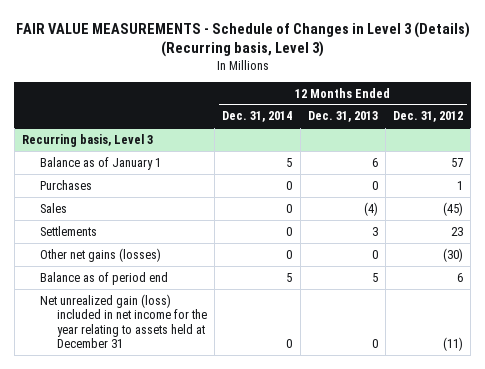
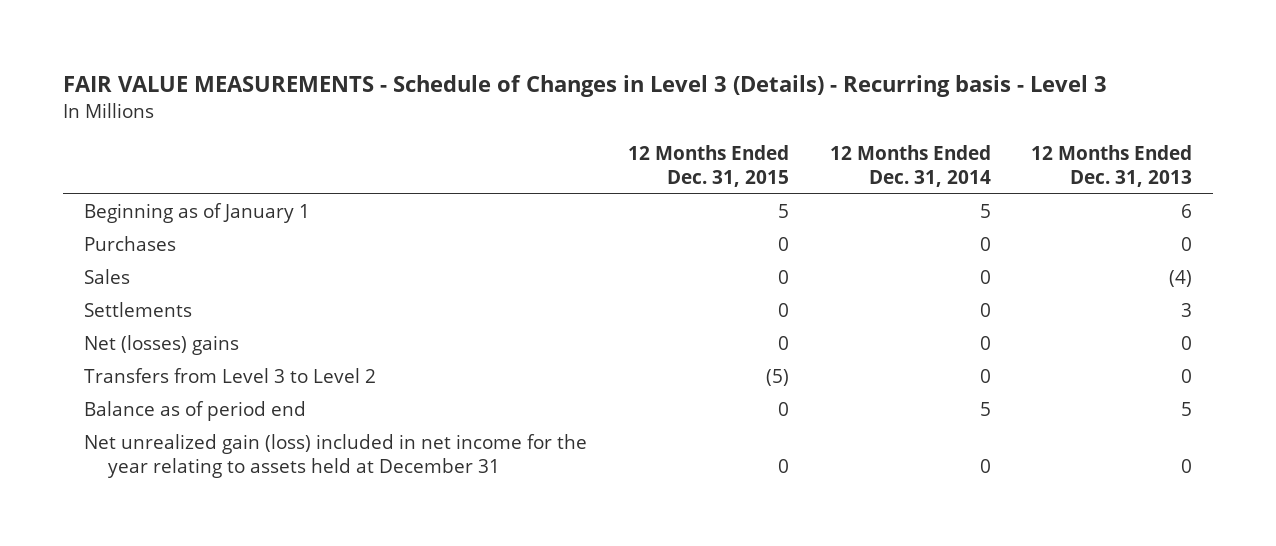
[15,21,470,57] FAIR VALUE MEASUREMENTS - Schedule of Changes in Level 3 (Details) (Recurring basis, Level 3) -> [63,75,1108,98] FAIR VALUE MEASUREMENTS - Schedule of Changes in Level 3 (Details) - Recurring basis - Level 3
[393,111,464,123] Dec. 31, 2012 -> none
none -> [627,145,789,187] 12 Months Ended Dec. 31, 2015
[22,133,154,147] Recurring basis, Level 3 -> none
[39,156,161,170] Balance as of January 1 -> [83,203,310,224] Beginning as of January 1
[39,247,161,262] Other net gains (losses) -> [83,335,239,356] Net (losses) gains
none -> [83,368,376,384] Transfers from Level 3 to Level 2

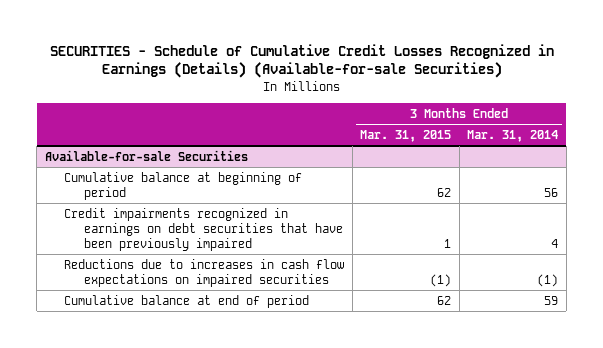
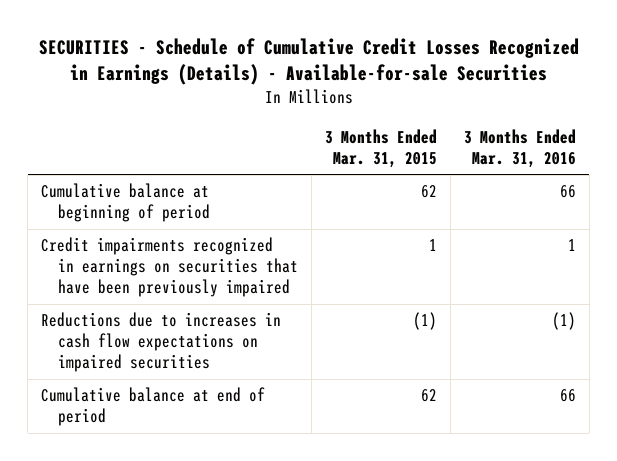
[49,43,554,79] SECURITIES - Schedule of Cumulative Credit Losses Recognized in Earnings (Details) (Available-for-sale Securities) -> [38,38,579,86] SECURITIES - Schedule of Cumulative Credit Losses Recognized in Earnings (Details) - Available-for-sale Securities
[467,130,559,143] Mar. 31, 2014 -> none
none -> [463,128,576,168] 3 Months Ended Mar. 31, 2016
[44,149,248,161] Available-for-sale Securities -> none
[64,207,343,251] Credit impairments recognized in earnings on debt securities that have been previously impaired -> [41,237,298,298] Credit impairments recognized in earnings on securities that have been previously impaired

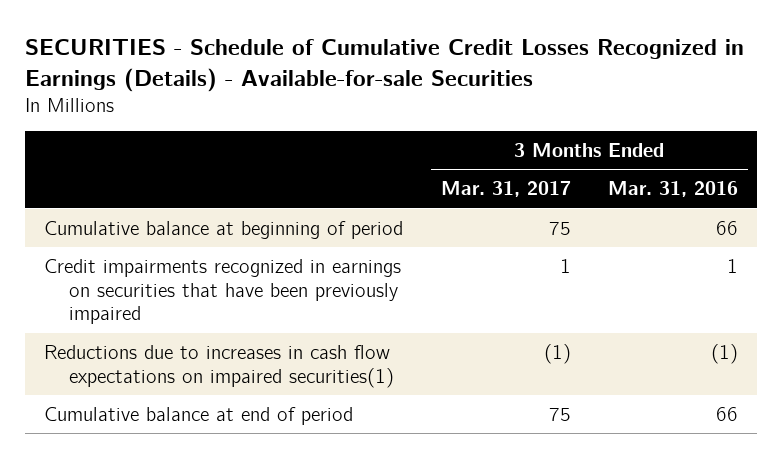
[324,128,437,168] 3 Months Ended Mar. 31, 2015 -> none
none -> [440,181,571,198] Mar. 31, 2017
[41,312,282,373] Reductions due to increases in cash flow expectations on impaired securities -> [43,344,395,388] Reductions due to increases in cash flow expectations on impaired securities(1)

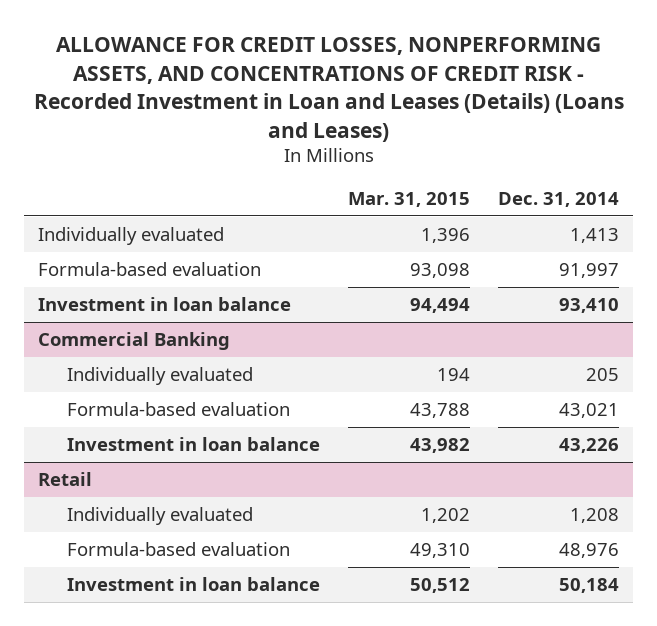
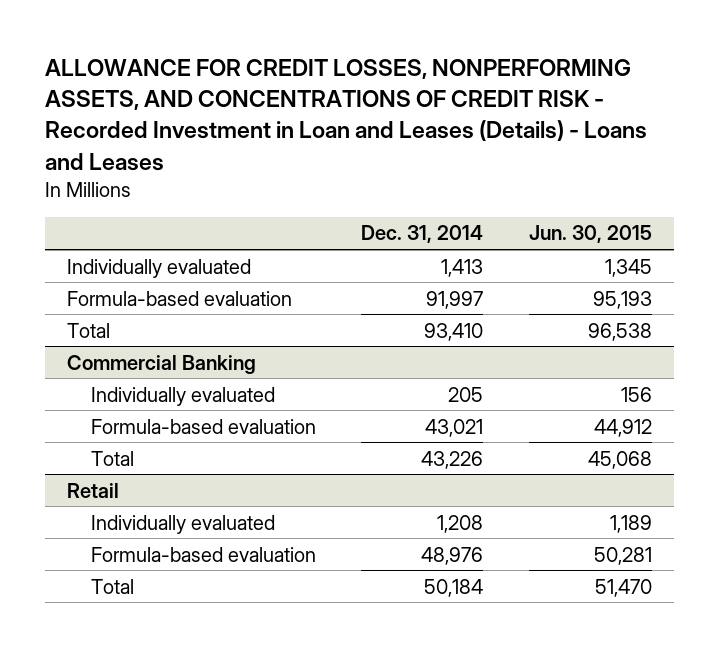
[33,37,624,142] ALLOWANCE FOR CREDIT LOSSES, NONPERFORMING ASSETS, AND CONCENTRATIONS OF CREDIT RISK - Recorded Investment in Loan and Leases (Details) (Loans and Leases) -> [44,58,647,171] ALLOWANCE FOR CREDIT LOSSES, NONPERFORMING ASSETS, AND CONCENTRATIONS OF CREDIT RISK - Recorded Investment in Loan and Leases (Details) - Loans and Leases
[347,191,470,207] Mar. 31, 2015 -> none
none -> [528,225,652,244] Jun. 30, 2015
[38,297,292,312] Investment in loan balance -> [67,322,111,338] Total
[66,437,320,452] Investment in loan balance -> [90,450,134,466] Total
[66,577,320,592] Investment in loan balance -> [90,578,134,594] Total

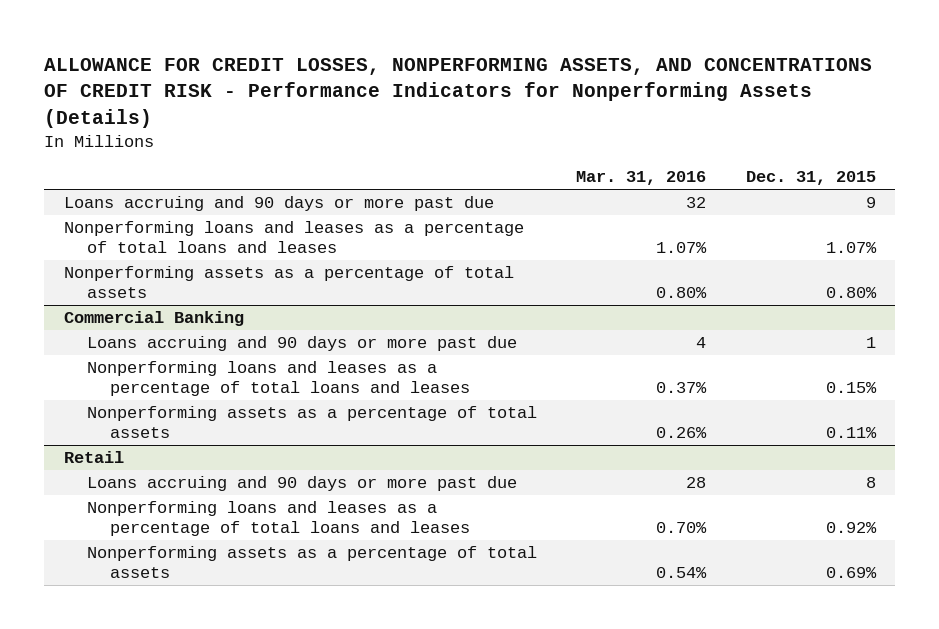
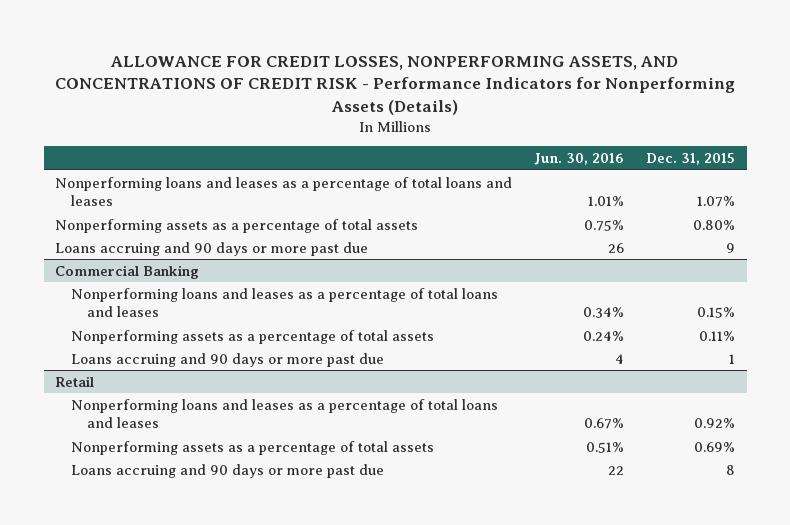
[576,171,707,186] Mar. 31, 2016 -> none
none -> [534,153,625,166] Jun. 30, 2016
[63,196,494,212] Loans accruing and 90 days or more past due -> [54,241,368,256] Loans accruing and 90 days or more past due
[87,336,518,352] Loans accruing and 90 days or more past due -> [70,352,384,367] Loans accruing and 90 days or more past due
[87,476,518,492] Loans accruing and 90 days or more past due -> [70,463,384,478] Loans accruing and 90 days or more past due

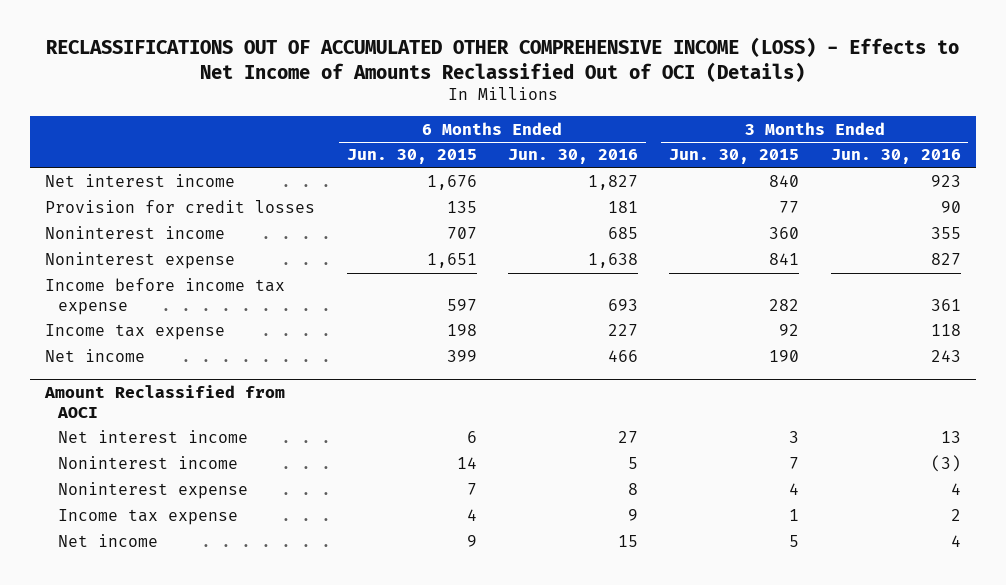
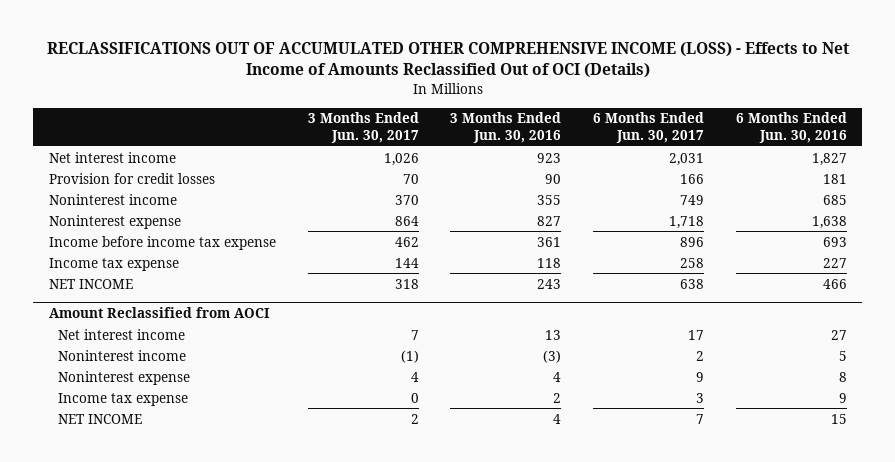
[346,149,477,165] Jun. 30, 2015 -> none
[669,149,800,165] Jun. 30, 2015 -> none
none -> [307,112,419,143] 3 Months Ended Jun. 30, 2017
none -> [592,112,704,143] 6 Months Ended Jun. 30, 2017
[45,349,146,363] Net income -> [48,278,133,289] NET INCOME
[57,534,158,548] Net income -> [58,413,143,424] NET INCOME

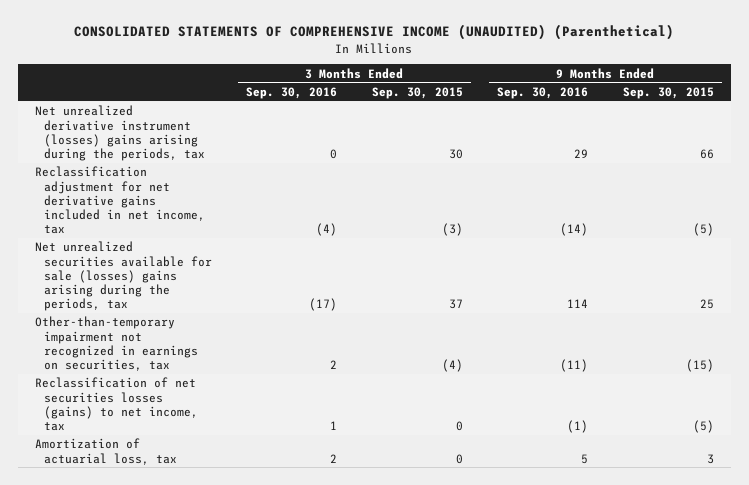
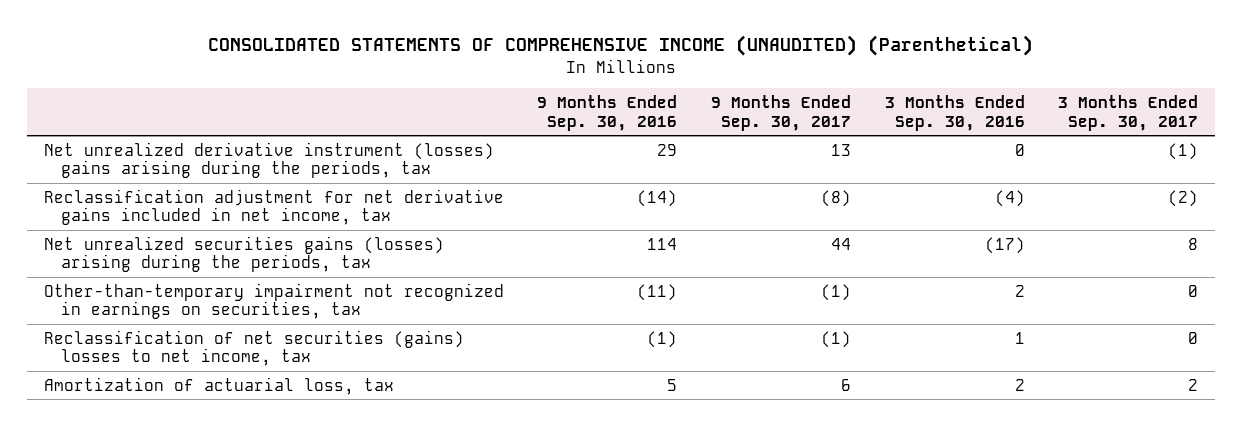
[371,86,463,99] Sep. 30, 2015 -> none
[622,86,714,99] Sep. 30, 2015 -> none
none -> [710,94,851,131] 9 Months Ended Sep. 30, 2017
none -> [1058,94,1199,131] 3 Months Ended Sep. 30, 2017
[35,241,212,312] Net unrealized securities available for sale (losses) gains arising during the periods, tax -> [43,235,444,273] Net unrealized securities gains (losses) arising during the periods, tax
[35,377,198,432] Reclassification of net securities losses (gains) to net income, tax -> [43,329,464,367] Reclassification of net securities (gains) losses to net income, tax

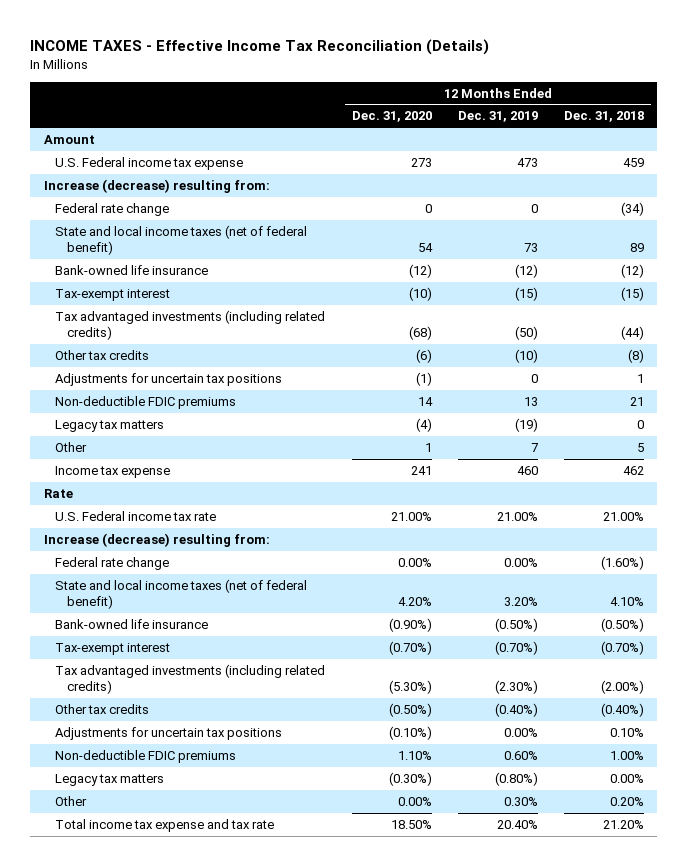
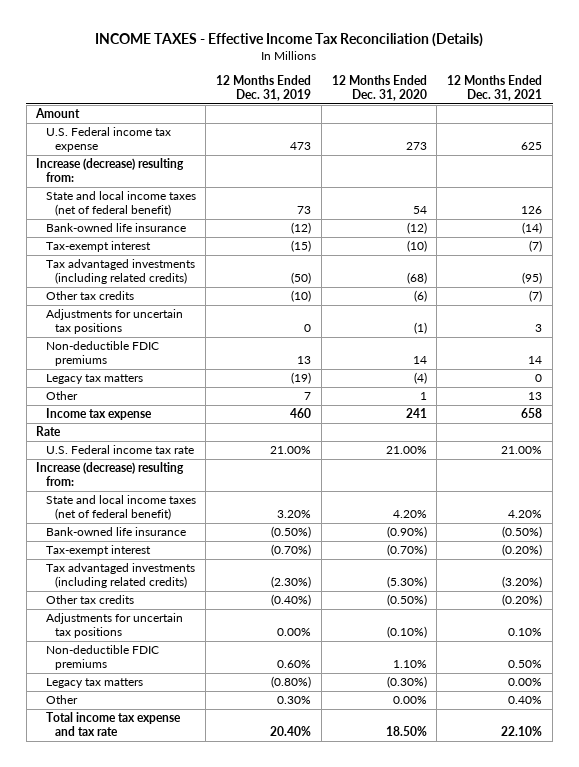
[564,111,645,123] Dec. 31, 2018 -> none
none -> [447,74,543,101] 12 Months Ended Dec. 31, 2021
[55,202,170,216] Federal rate change -> none
[55,556,170,570] Federal rate change -> none

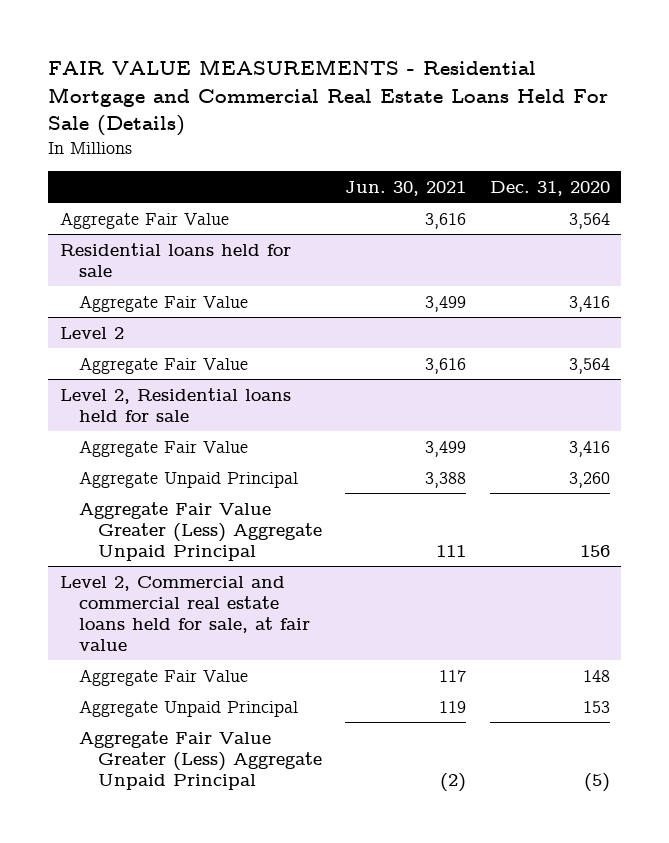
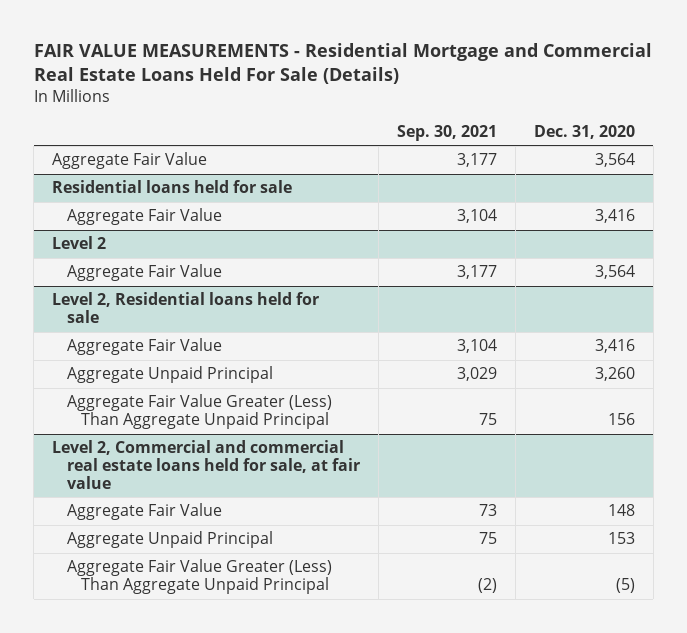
[345,180,467,196] Jun. 30, 2021 -> none
none -> [396,124,497,141] Sep. 30, 2021
[78,501,322,561] Aggregate Fair Value Greater (Less) Aggregate Unpaid Principal -> [66,394,332,430] Aggregate Fair Value Greater (Less) Than Aggregate Unpaid Principal
[78,730,322,790] Aggregate Fair Value Greater (Less) Aggregate Unpaid Principal -> [66,559,332,595] Aggregate Fair Value Greater (Less) Than Aggregate Unpaid Principal

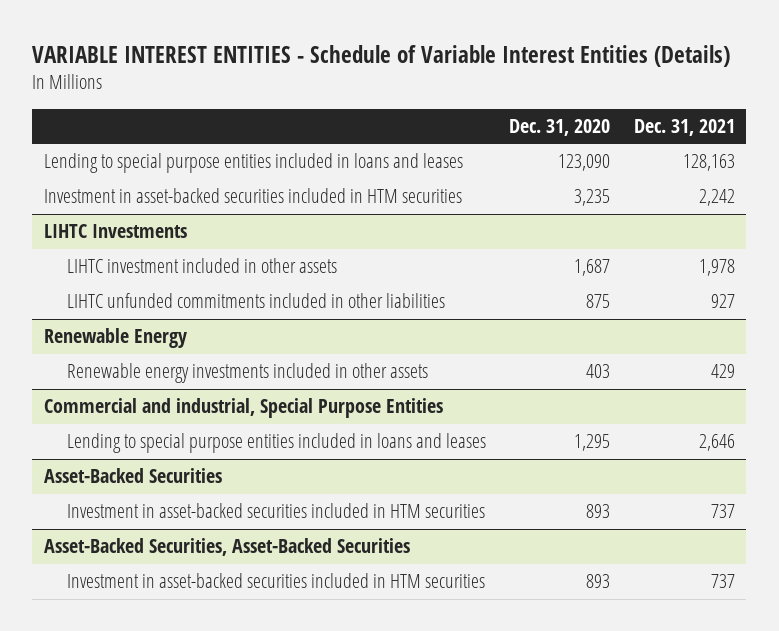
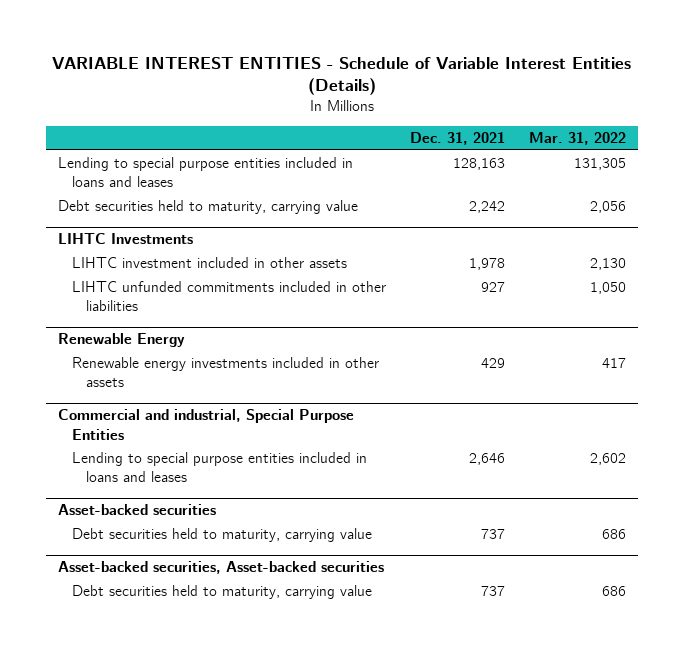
[509,118,611,136] Dec. 31, 2020 -> none
none -> [528,131,626,145] Mar. 31, 2022
[44,188,463,204] Investment in asset-backed securities included in HTM securities -> [57,199,358,214] Debt securities held to maturity, carrying value
[44,468,223,484] Asset-Backed Securities -> [57,504,216,516] Asset-backed securities
[66,503,485,519] Investment in asset-backed securities included in HTM securities -> [71,527,372,542] Debt securities held to maturity, carrying value
[44,538,411,557] Asset-Backed Securities, Asset-Backed Securities -> [57,561,384,575] Asset-backed securities, Asset-backed securities
[66,573,485,589] Investment in asset-backed securities included in HTM securities -> [71,584,372,599] Debt securities held to maturity, carrying value

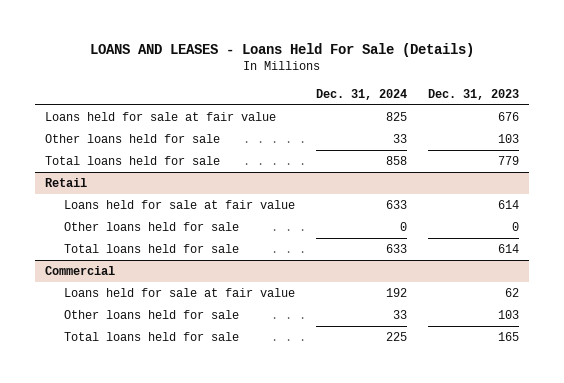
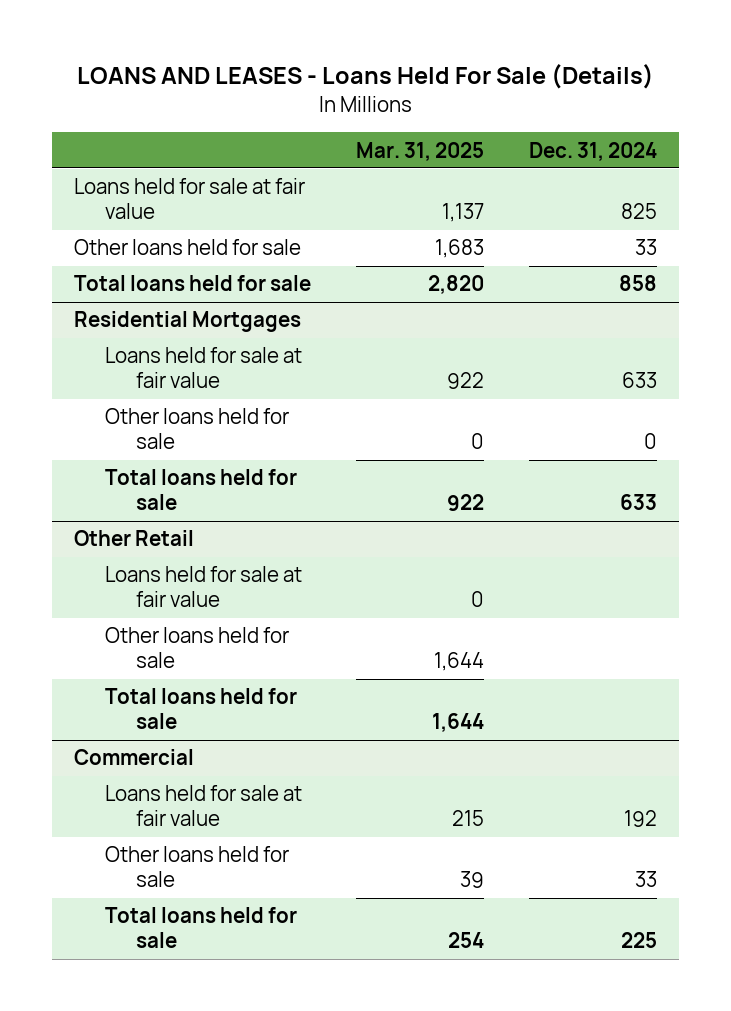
[427,88,519,100] Dec. 31, 2023 -> none
none -> [356,141,485,161] Mar. 31, 2025
[45,178,88,188] Retail -> [74,311,302,333] Residential Mortgages
none -> [74,530,195,547] Other Retail
none -> [105,566,303,608] Loans held for sale at fair value
none -> [105,627,290,669] Other loans held for sale
none -> [105,688,298,730] Total loans held for sale

